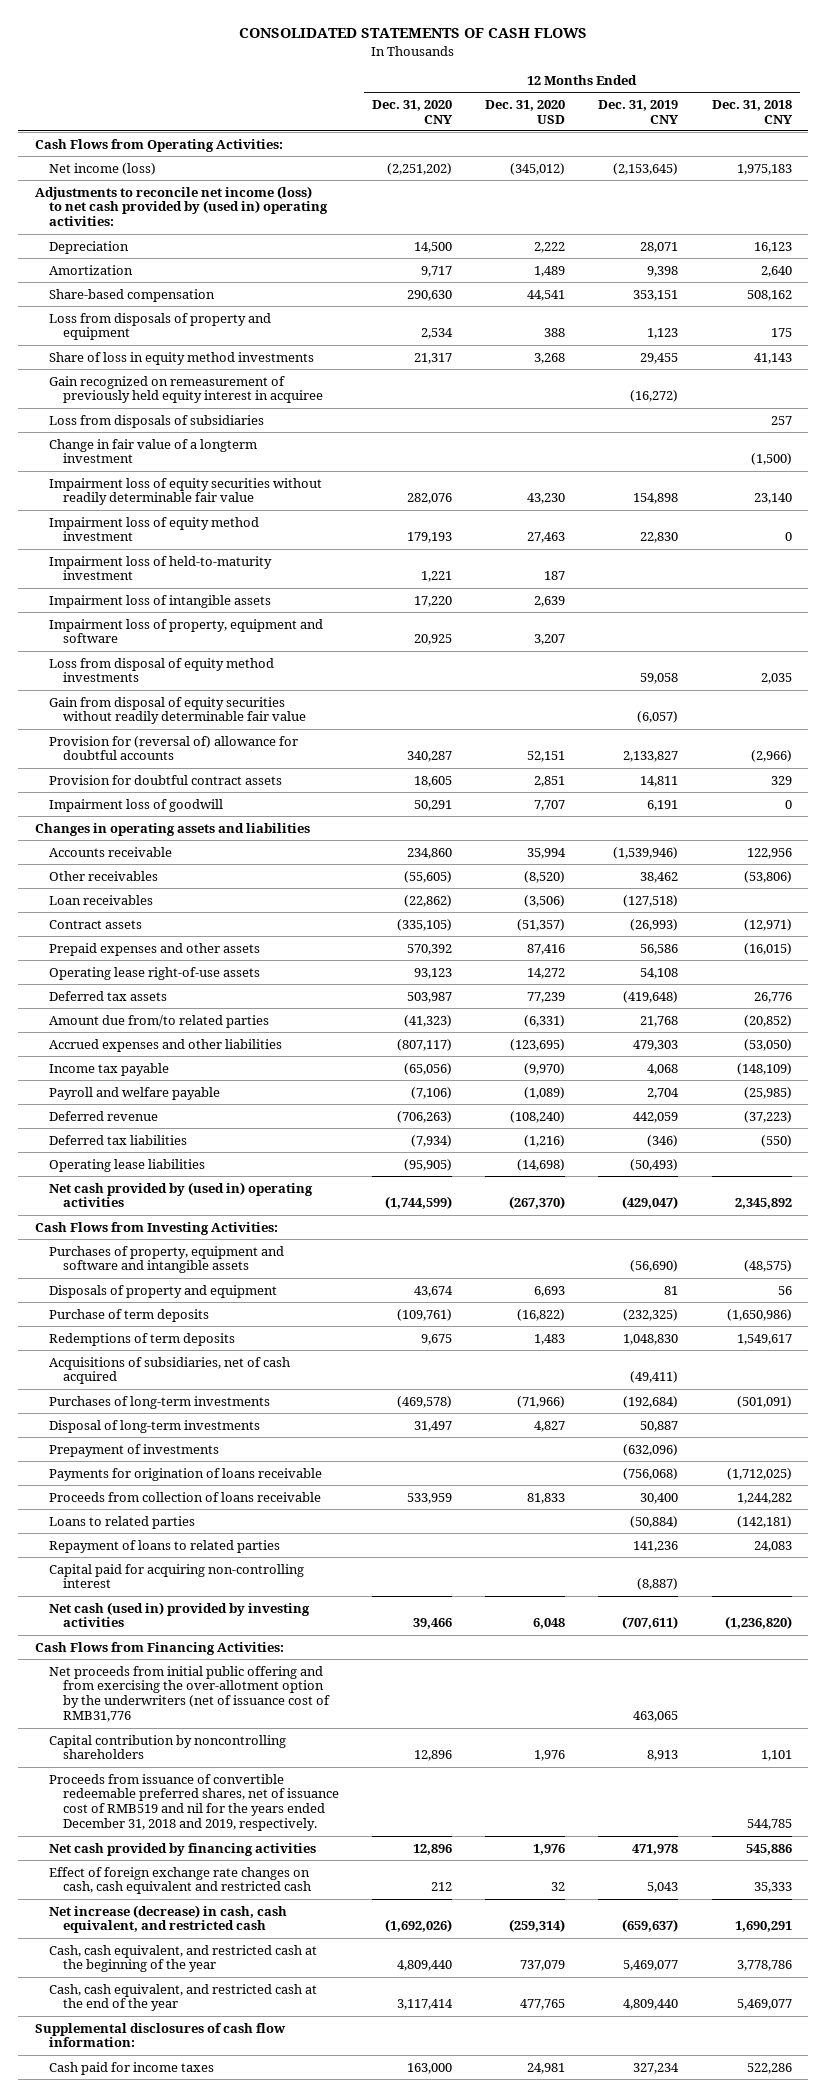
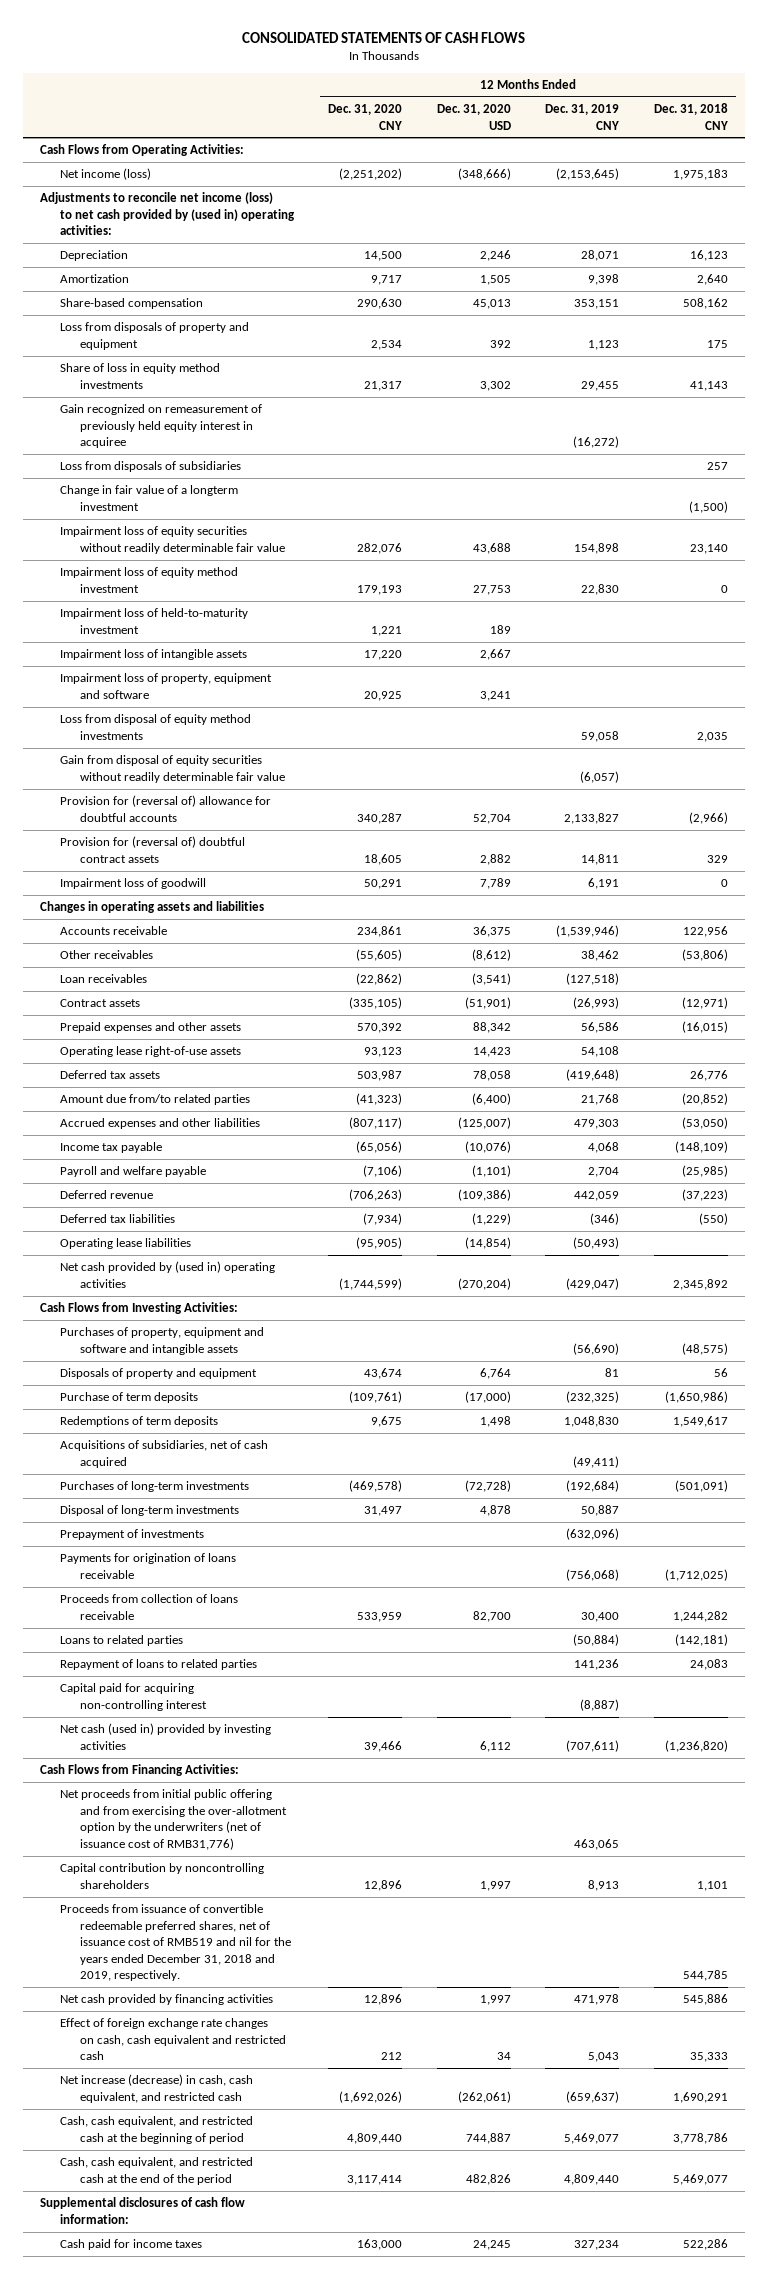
[510,162,566,175] (345,012) -> [457,168,511,181] (348,666)
[534,241,566,253] 2,222 -> [479,250,511,262] 2,246
[534,265,566,277] 1,489 -> [479,275,511,286] 1,505
[527,289,566,301] 44,541 -> [472,299,511,310] 45,013
[544,328,566,338] 388 -> [489,339,511,348] 392
[534,352,566,364] 3,268 -> [479,380,511,391] 3,302
[527,493,566,505] 43,230 -> [472,542,511,554] 43,688
[527,532,566,544] 27,463 -> [472,584,511,595] 27,753
[544,571,566,581] 187 -> [489,624,511,634] 189
[534,595,566,607] 2,639 -> [479,649,511,661] 2,667
[534,634,566,646] 3,207 -> [479,690,511,701] 3,241
[527,751,566,763] 52,151 -> [472,813,511,824] 52,704
[48,774,282,785] Provision for doubtful contract assets -> [59,836,245,863] Provision for (reversal of) doubtful contract assets
[534,775,566,787] 2,851 -> [479,853,511,865] 2,882
[534,799,566,811] 7,707 -> [479,878,511,890] 7,789
[406,847,452,859] 234,860 -> [357,926,403,938] 234,861
[527,847,567,859] 35,994 -> [472,926,511,938] 36,375
[524,870,566,883] (8,520) -> [471,949,511,962] (8,612)
[524,894,566,907] (3,506) -> [471,973,511,986] (3,541)
[517,918,566,931] (51,357) -> [464,997,511,1010] (51,901)
[527,943,566,955] 87,416 -> [472,1022,511,1034] 88,342
[527,967,566,979] 14,272 -> [472,1047,511,1058] 14,423
[527,991,566,1003] 77,239 -> [472,1070,511,1082] 78,058
[524,1014,566,1027] (6,331) -> [471,1093,511,1106] (6,400)
[510,1038,566,1051] (123,695) -> [457,1117,511,1130] (125,007)
[524,1062,566,1075] (9,970) -> [464,1141,511,1154] (10,076)
[524,1086,566,1099] (1,089) -> [471,1165,511,1178] (1,101)
[510,1110,566,1123] (108,240) -> [457,1189,511,1202] (109,386)
[524,1134,566,1147] (1,216) -> [471,1213,511,1226] (1,229)
[517,1158,566,1171] (14,698) -> [464,1237,511,1250] (14,854)
[509,1196,566,1210] (267,370) -> [457,1277,511,1290] (270,204)
[534,1285,566,1297] 6,693 -> [479,1368,511,1380] 6,764
[517,1308,566,1321] (16,822) -> [464,1391,511,1404] (17,000)
[534,1333,566,1345] 1,483 -> [479,1416,511,1428] 1,498
[517,1395,566,1408] (71,966) -> [464,1480,511,1493] (72,728)
[534,1420,566,1432] 4,827 -> [479,1505,511,1517] 4,878
[527,1492,566,1504] 81,833 -> [472,1610,511,1622] 82,700
[533,1618,566,1630] 6,048 -> [479,1740,511,1752] 6,112
[48,1665,330,1723] Net proceeds from initial public offering and from exercising the over-allotment option by the underwriters (net of issuance cost of RMB31,776 -> [59,1789,287,1850] Net proceeds from initial public offering and from exercising the over-allotment option by the underwriters (net of issuance cost of RMB31,776)
[534,1750,566,1762] 1,976 -> [479,1880,511,1891] 1,997
[533,1843,566,1855] 1,976 -> [479,1995,511,2006] 1,997
[551,1882,566,1892] 32 -> [496,2052,511,2061] 34
[509,1919,566,1933] (259,314) -> [457,2090,511,2103] (262,061)
[48,1944,317,1973] Cash, cash equivalent, and restricted cash at the beginning of the year -> [59,2116,253,2144] Cash, cash equivalent, and restricted cash at the beginning of period
[520,1960,566,1972] 737,079 -> [465,2132,511,2144] 744,887
[48,1983,317,2012] Cash, cash equivalent, and restricted cash at the end of the year -> [59,2157,253,2185] Cash, cash equivalent, and restricted cash at the end of the period
[520,1999,566,2011] 477,765 -> [465,2173,511,2185] 482,826
[527,2062,566,2074] 24,981 -> [472,2240,511,2251] 24,245

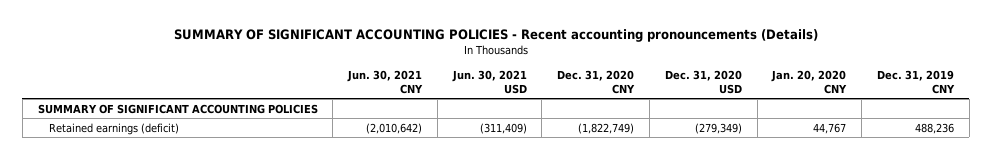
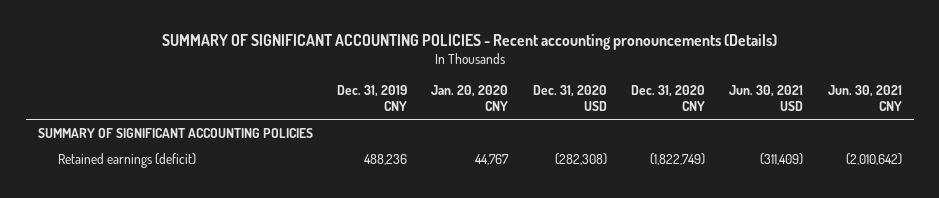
[694,122,742,134] (279,349) -> [554,152,607,165] (282,308)

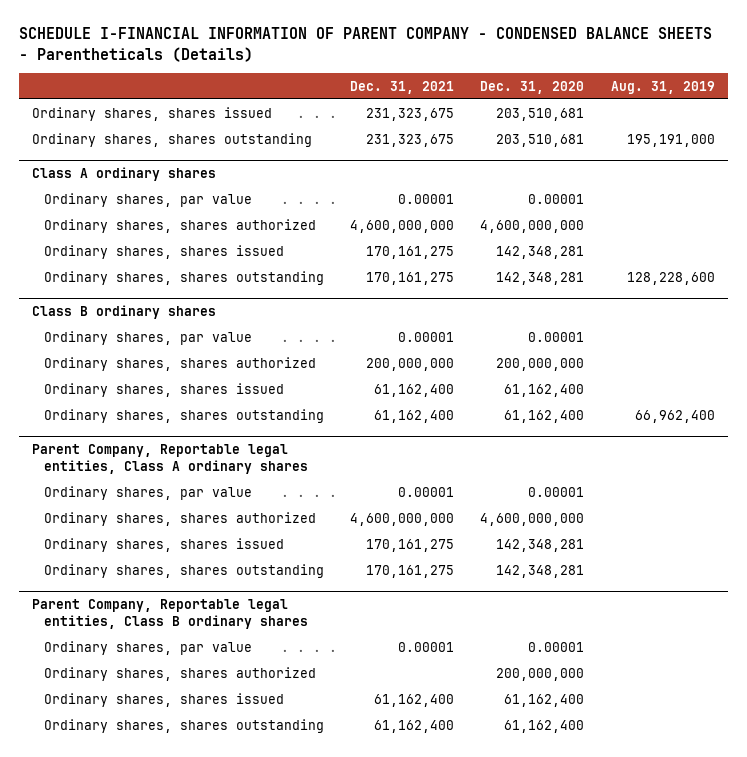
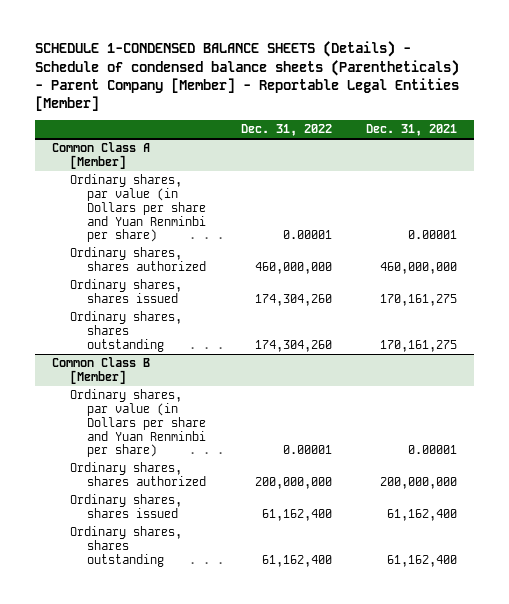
[19,27,713,62] SCHEDULE I-FINANCIAL INFORMATION OF PARENT COMPANY - CONDENSED BALANCE SHEETS - Parentheticals (Details) -> [34,41,459,112] SCHEDULE 1-CONDENSED BALANCE SHEETS (Details) - Schedule of condensed balance sheets (Parentheticals) - Parent Company [Member] - Reportable Legal Entities [Member]
[480,80,585,94] Dec. 31, 2020 -> none
[610,80,715,94] Aug. 31, 2019 -> none
none -> [240,124,332,137] Dec. 31, 2022
[32,106,273,121] Ordinary shares, shares issued -> none
[32,132,313,147] Ordinary shares, shares outstanding -> none
[32,167,217,182] Class A ordinary shares -> none
none -> [51,142,150,169] Common Class A [Member]
[43,192,252,207] Ordinary shares, par value -> [69,174,207,243] Ordinary shares, par value (in Dollars per share and Yuan Renminbi per share)
[349,219,454,233] 4,600,000,000 -> [380,261,458,274] 460,000,000
[32,305,217,320] Class B ordinary shares -> none
none -> [51,357,150,384] Common Class B [Member]
[43,330,252,345] Ordinary shares, par value -> [69,389,207,458] Ordinary shares, par value (in Dollars per share and Yuan Renminbi per share)
[32,444,308,474] Parent Company, Reportable legal entities, Class A ordinary shares -> none
[43,485,252,500] Ordinary shares, par value -> none
[43,511,316,526] Ordinary shares, shares authorized -> none
[43,537,284,552] Ordinary shares, shares issued -> none
[43,563,324,578] Ordinary shares, shares outstanding -> none
[32,599,308,629] Parent Company, Reportable legal entities, Class B ordinary shares -> none
[43,640,252,655] Ordinary shares, par value -> none
[43,666,316,681] Ordinary shares, shares authorized -> none
[43,692,284,707] Ordinary shares, shares issued -> none
[43,718,324,733] Ordinary shares, shares outstanding -> none

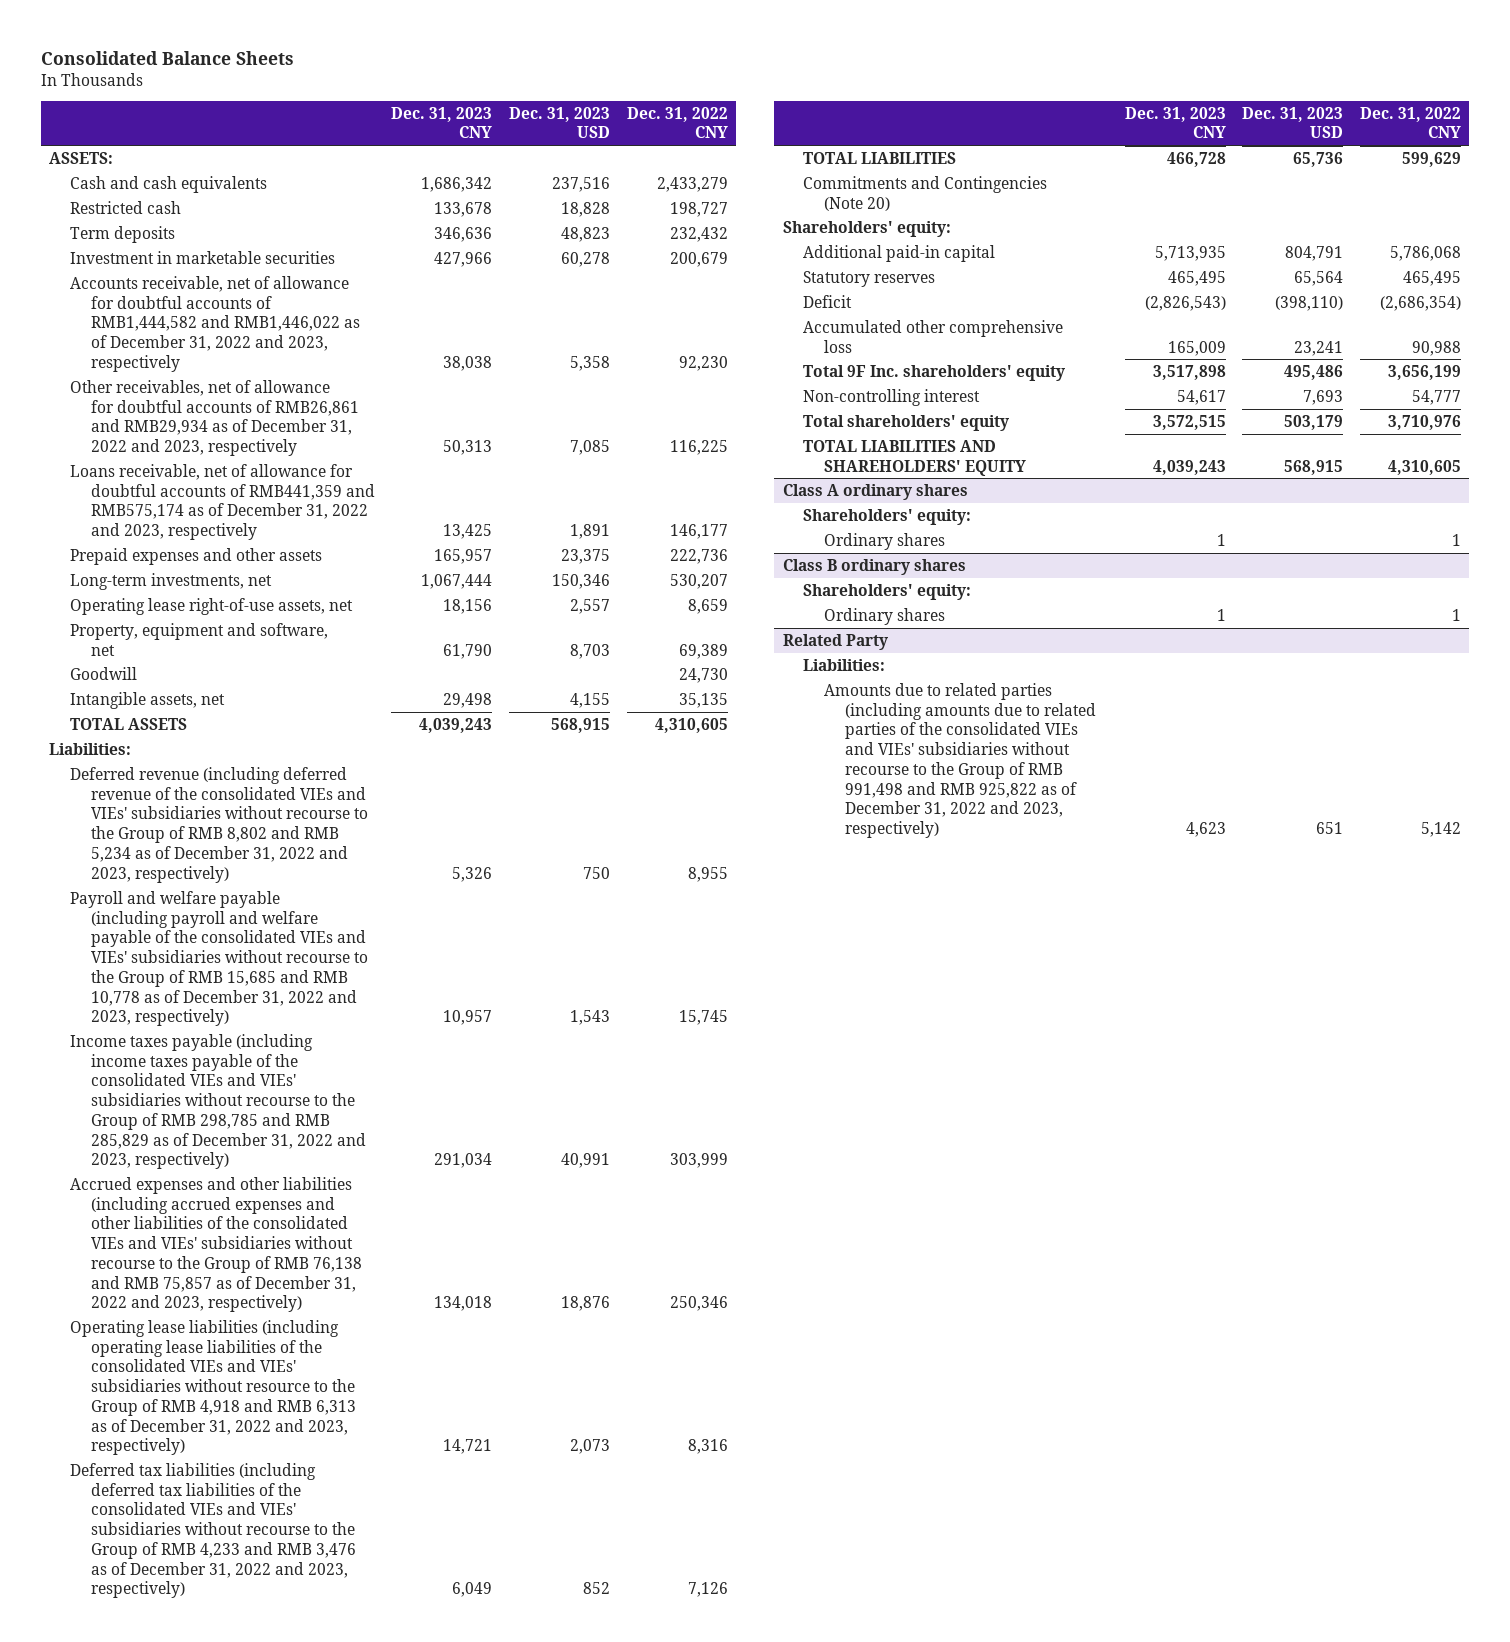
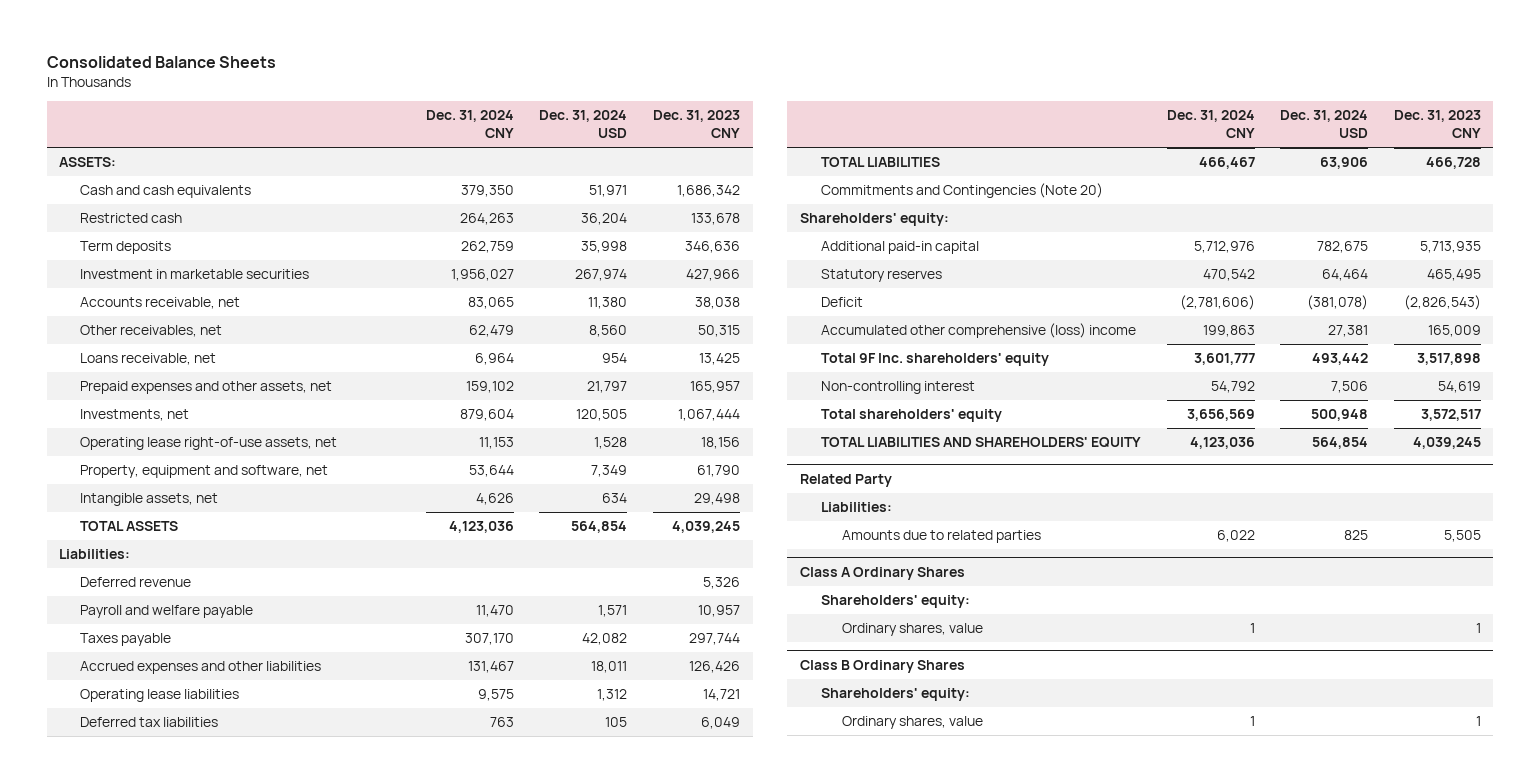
[509,106,611,139] Dec. 31, 2023 USD -> none
[626,106,728,139] Dec. 31, 2022 CNY -> none
none -> [425,110,514,139] Dec. 31, 2024 CNY
none -> [539,110,628,139] Dec. 31, 2024 USD
[70,379,359,457] Other receivables, net of allowance for doubtful accounts of RMB26,861 and RMB29,934 as of December 31, 2022 and 2023, respectively -> none
[70,275,360,372] Accounts receivable, net of allowance for doubtful accounts of RMB1,444,582 and RMB1,446,022 as of December 31, 2022 and 2023, respectively -> [80,297,241,310] Accounts receivable, net
none -> [80,325,223,338] Other receivables, net
[70,463,375,541] Loans receivable, net of allowance for doubtful accounts of RMB441,359 and RMB575,174 as of December 31, 2022 and 2023, respectively -> [80,353,217,366] Loans receivable, net
[70,547,323,565] Prepaid expenses and other assets -> [80,381,333,395] Prepaid expenses and other assets, net
[70,572,273,590] Long-term investments, net -> [80,409,190,422] Investments, net
[70,666,138,680] Goodwill -> none
[419,717,493,733] 4,039,243 -> [671,521,740,534] 4,039,245
[70,1033,366,1170] Income taxes payable (including income taxes payable of the consolidated VIEs and VIEs' subsidiaries without recourse to the Group of RMB 298,785 and RMB 285,829 as of December 31, 2022 and 2023, respectively) -> none
[70,1176,362,1313] Accrued expenses and other liabilities (including accrued expenses and other liabilities of the consolidated VIEs and VIEs' subsidiaries without recourse to the Group of RMB 76,138 and RMB 75,857 as of December 31, 2022 and 2023, respectively) -> none
[70,766,368,883] Deferred revenue (including deferred revenue of the consolidated VIEs and VIEs' subsidiaries without recourse to the Group of RMB 8,802 and RMB 5,234 as of December 31, 2022 and 2023, respectively) -> [80,577,192,588] Deferred revenue
[70,890,368,1027] Payroll and welfare payable (including payroll and welfare payable of the consolidated VIEs and VIEs' subsidiaries without recourse to the Group of RMB 15,685 and RMB 10,778 as of December 31, 2022 and 2023, respectively) -> [80,605,254,619] Payroll and welfare payable
none -> [80,633,172,647] Taxes payable
none -> [80,661,322,675] Accrued expenses and other liabilities
[70,1319,356,1456] Operating lease liabilities (including operating lease liabilities of the consolidated VIEs and VIEs' subsidiaries without resource to the Group of RMB 4,918 and RMB 6,313 as of December 31, 2022 and 2023, respectively) -> [80,689,240,703] Operating lease liabilities
[70,1462,356,1599] Deferred tax liabilities (including deferred tax liabilities of the consolidated VIEs and VIEs' subsidiaries without recourse to the Group of RMB 4,233 and RMB 3,476 as of December 31, 2022 and 2023, respectively) -> [80,717,219,728] Deferred tax liabilities
[803,319,1064,353] Accumulated other comprehensive loss -> [821,323,1137,339] Accumulated other comprehensive (loss) income
[782,483,968,500] Class A ordinary shares -> none
[803,508,972,525] Shareholders' equity: -> none
[823,532,945,550] Ordinary shares -> none
[782,558,966,575] Class B ordinary shares -> none
[803,583,972,600] Shareholders' equity: -> none
[823,607,945,625] Ordinary shares -> none
[1176,389,1226,405] 54,617 -> [1437,381,1481,394] 54,619
[1152,414,1226,430] 3,572,515 -> [1420,409,1481,422] 3,572,517
[1152,459,1226,475] 4,039,243 -> [1412,437,1481,450] 4,039,245
[823,682,1096,839] Amounts due to related parties (including amounts due to related parties of the consolidated VIEs and VIEs' subsidiaries without recourse to the Group of RMB 991,498 and RMB 925,822 as of December 31, 2022 and 2023, respectively) -> none
none -> [842,530,1042,544] Amounts due to related parties
none -> [800,567,966,581] Class A Ordinary Shares
none -> [821,595,971,609] Shareholders' equity:
none -> [842,623,984,637] Ordinary shares, value
none -> [800,660,966,674] Class B Ordinary Shares
none -> [821,688,971,702] Shareholders' equity:
none -> [842,716,984,730] Ordinary shares, value

